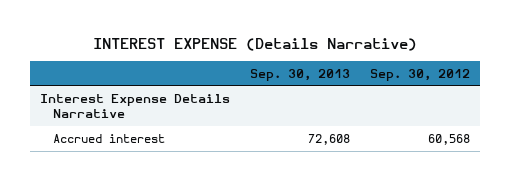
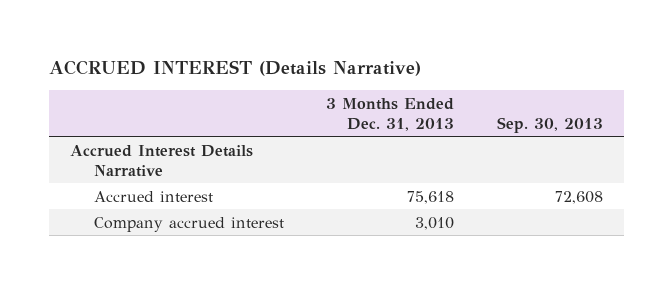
[92,37,417,51] INTEREST EXPENSE (Details Narrative) -> [48,59,421,76] ACCRUED INTEREST (Details Narrative)
[369,68,470,81] Sep. 30, 2012 -> none
none -> [326,97,455,131] 3 Months Ended Dec. 31, 2013
[39,93,230,119] Interest Expense Details Narrative -> [69,144,253,177] Accrued Interest Details Narrative
none -> [93,216,284,232] Company accrued interest

